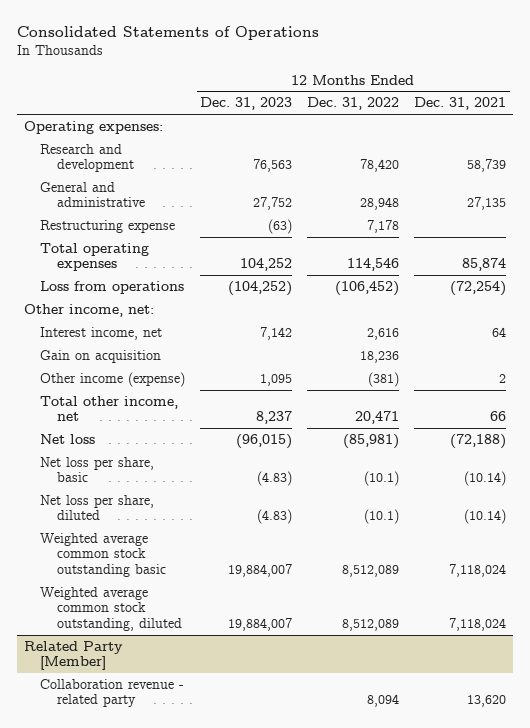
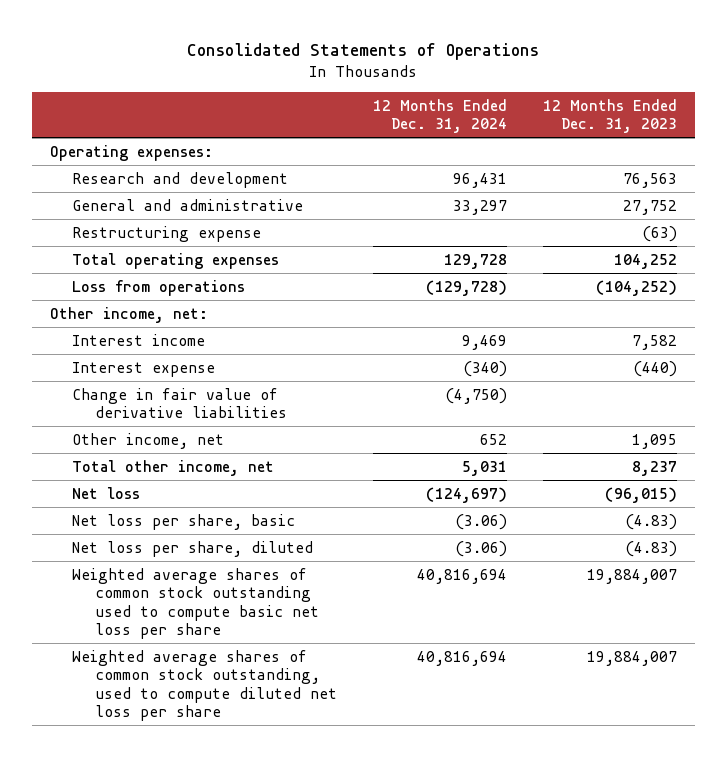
[307,97,400,111] Dec. 31, 2022 -> none
[413,97,506,111] Dec. 31, 2021 -> none
none -> [372,98,507,134] 12 Months Ended Dec. 31, 2024
[40,349,162,363] Gain on acquisition -> none
[40,326,163,340] Interest income, net -> [72,333,206,346] Interest income
[260,326,293,340] 7,142 -> [631,334,677,350] 7,582
none -> [72,361,216,377] Interest expense
none -> [72,387,287,419] Change in fair value of derivative liabilities
[40,371,186,387] Other income (expense) -> [72,432,225,449] Other income, net
[24,640,124,671] Related Party [Member] -> none
[40,678,185,708] Collaboration revenue - related party -> none
[40,532,166,577] Weighted average common stock outstanding basic -> [72,567,319,639] Weighted average shares of common stock outstanding used to compute basic net loss per share
[40,586,182,631] Weighted average common stock outstanding, diluted -> [72,649,337,721] Weighted average shares of common stock outstanding, used to compute diluted net loss per share

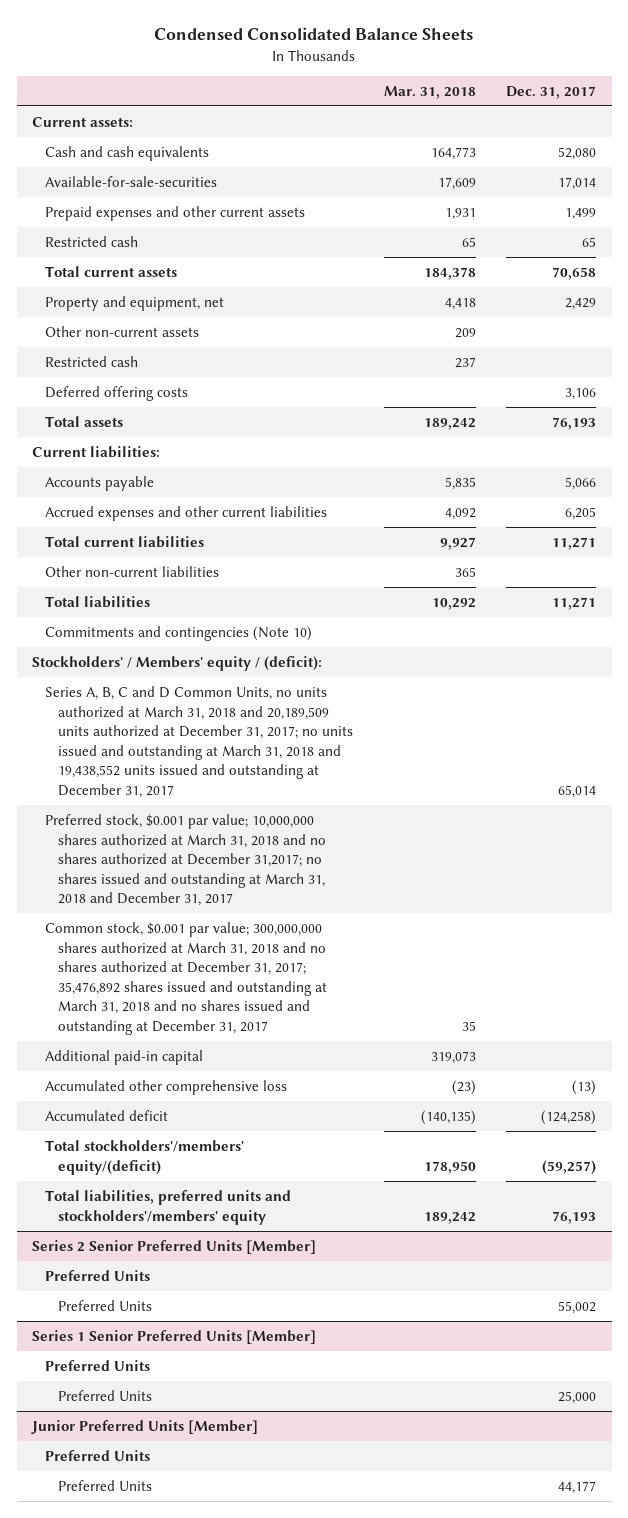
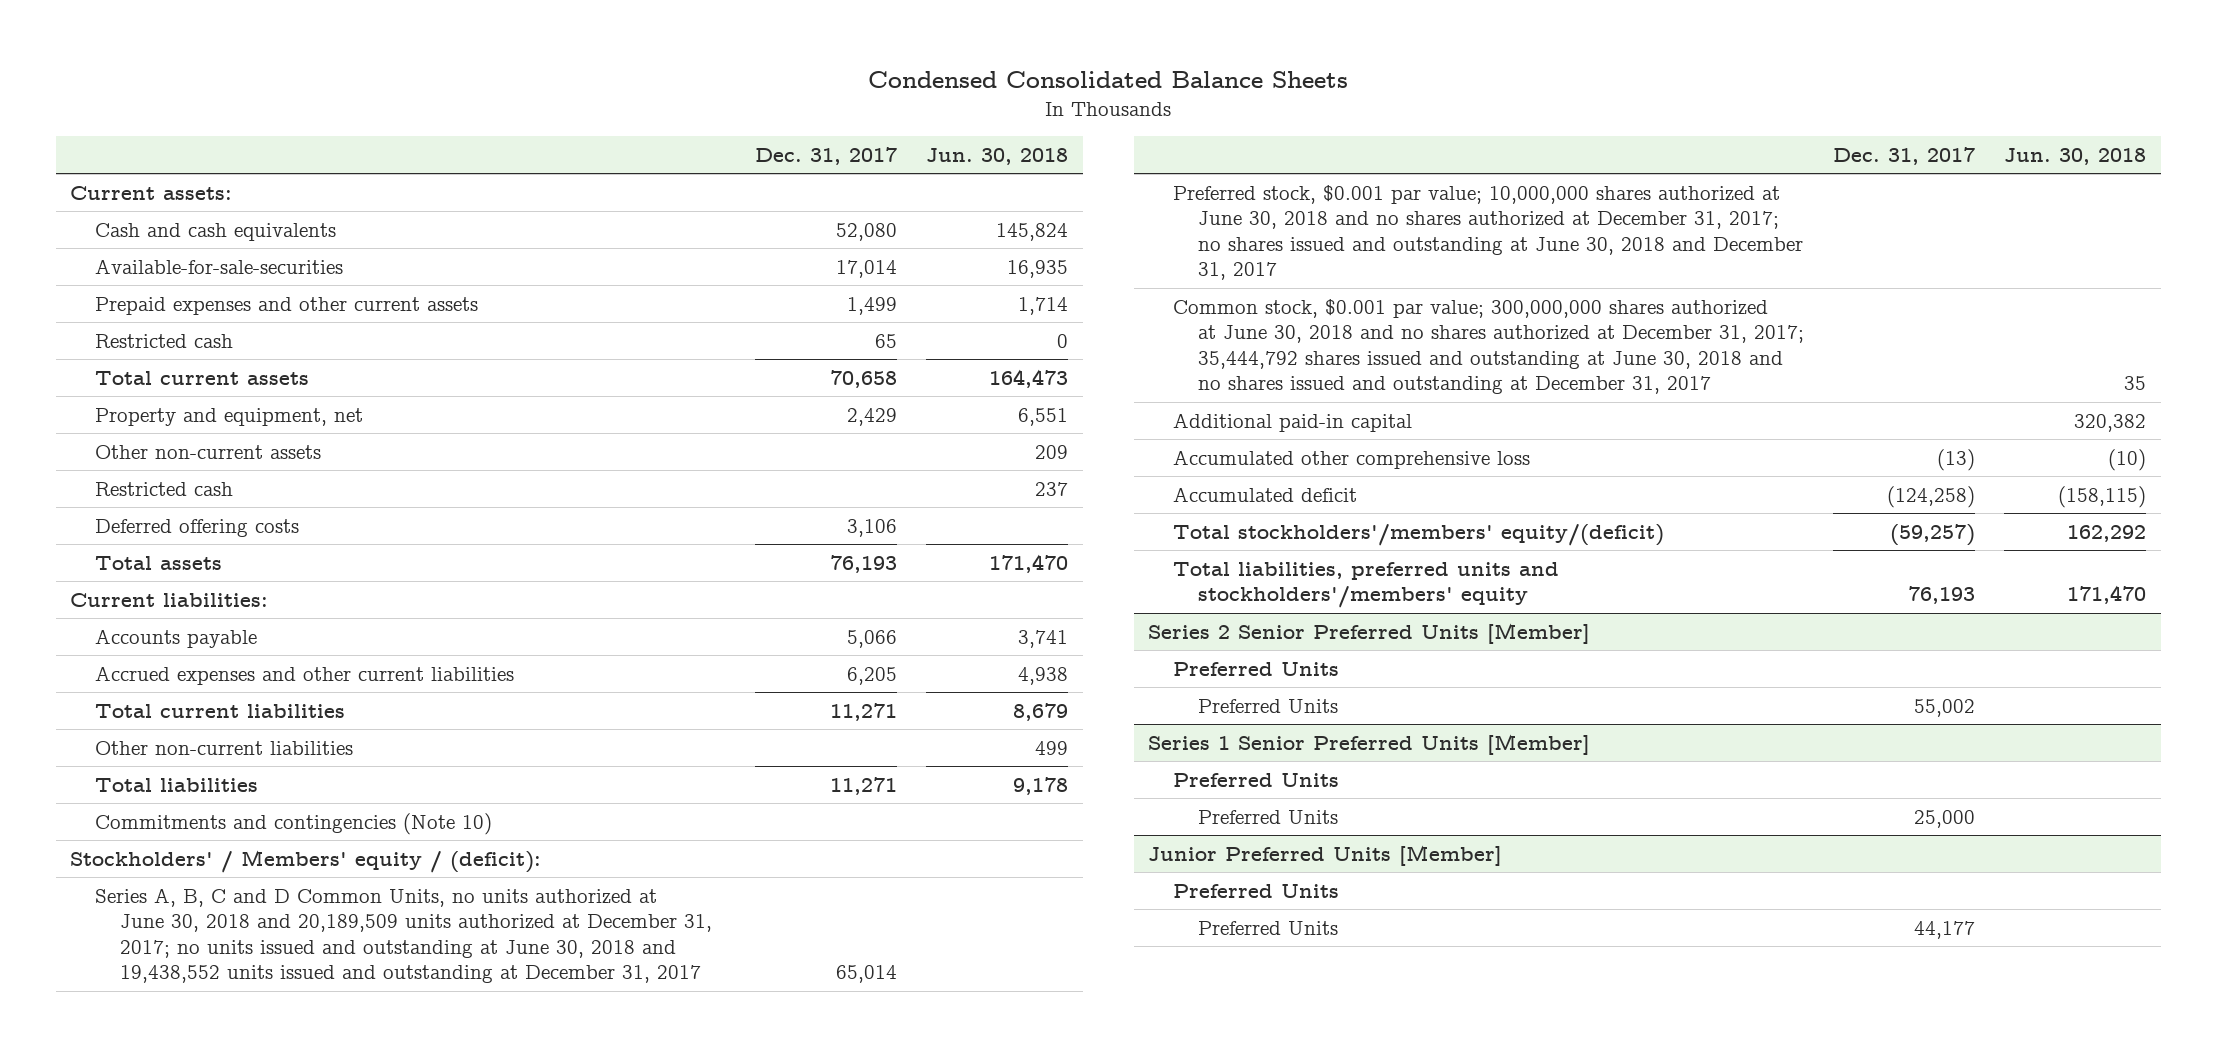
[383,85,476,99] Mar. 31, 2018 -> none
none -> [925,147,1068,165] Jun. 30, 2018
[45,686,354,798] Series A, B, C and D Common Units, no units authorized at March 31, 2018 and 20,189,509 units authorized at December 31, 2017; no units issued and outstanding at March 31, 2018 and 19,438,552 units issued and outstanding at December 31, 2017 -> [95,887,712,984] Series A, B, C and D Common Units, no units authorized at June 30, 2018 and 20,189,509 units authorized at December 31, 2017; no units issued and outstanding at June 30, 2018 and 19,438,552 units issued and outstanding at December 31, 2017
[45,814,327,907] Preferred stock, $0.001 par value; 10,000,000 shares authorized at March 31, 2018 and no shares authorized at December 31,2017; no shares issued and outstanding at March 31, 2018 and December 31, 2017 -> [1173,184,1804,281] Preferred stock, $0.001 par value; 10,000,000 shares authorized at June 30, 2018 and no shares authorized at December 31, 2017; no shares issued and outstanding at June 30, 2018 and December 31, 2017
[45,922,328,1035] Common stock, $0.001 par value; 300,000,000 shares authorized at March 31, 2018 and no shares authorized at December 31, 2017; 35,476,892 shares issued and outstanding at March 31, 2018 and no shares issued and outstanding at December 31, 2017 -> [1173,298,1805,395] Common stock, $0.001 par value; 300,000,000 shares authorized at June 30, 2018 and no shares authorized at December 31, 2017; 35,444,792 shares issued and outstanding at June 30, 2018 and no shares issued and outstanding at December 31, 2017

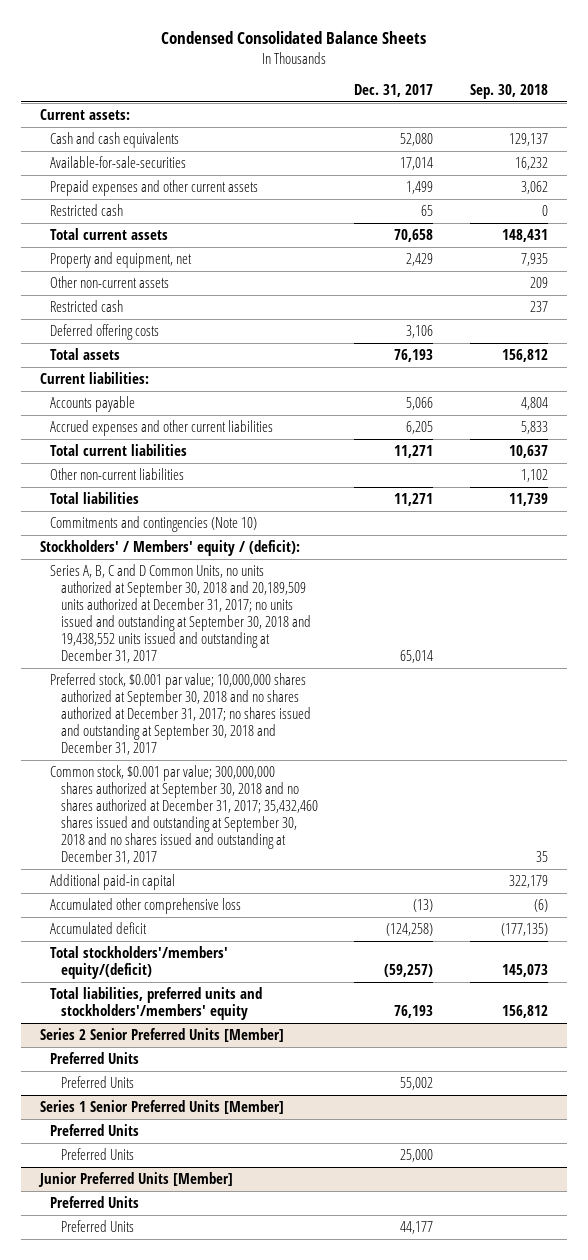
[925,147,1068,165] Jun. 30, 2018 -> none
none -> [470,84,549,100] Sep. 30, 2018
[95,887,712,984] Series A, B, C and D Common Units, no units authorized at June 30, 2018 and 20,189,509 units authorized at December 31, 2017; no units issued and outstanding at June 30, 2018 and 19,438,552 units issued and outstanding at December 31, 2017 -> [50,563,311,663] Series A, B, C and D Common Units, no units authorized at September 30, 2018 and 20,189,509 units authorized at December 31, 2017; no units issued and outstanding at September 30, 2018 and 19,438,552 units issued and outstanding at December 31, 2017
[1173,184,1804,281] Preferred stock, $0.001 par value; 10,000,000 shares authorized at June 30, 2018 and no shares authorized at December 31, 2017; no shares issued and outstanding at June 30, 2018 and December 31, 2017 -> [50,672,311,755] Preferred stock, $0.001 par value; 10,000,000 shares authorized at September 30, 2018 and no shares authorized at December 31, 2017; no shares issued and outstanding at September 30, 2018 and December 31, 2017
[1173,298,1805,395] Common stock, $0.001 par value; 300,000,000 shares authorized at June 30, 2018 and no shares authorized at December 31, 2017; 35,444,792 shares issued and outstanding at June 30, 2018 and no shares issued and outstanding at December 31, 2017 -> [50,764,318,864] Common stock, $0.001 par value; 300,000,000 shares authorized at September 30, 2018 and no shares authorized at December 31, 2017; 35,432,460 shares issued and outstanding at September 30, 2018 and no shares issued and outstanding at December 31, 2017

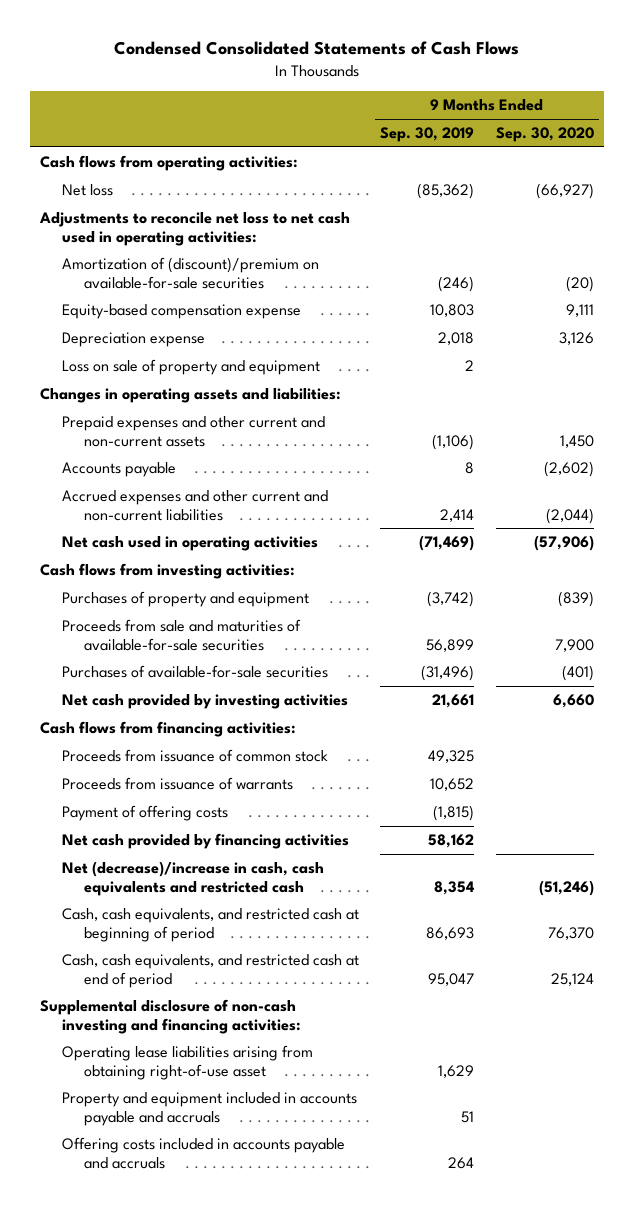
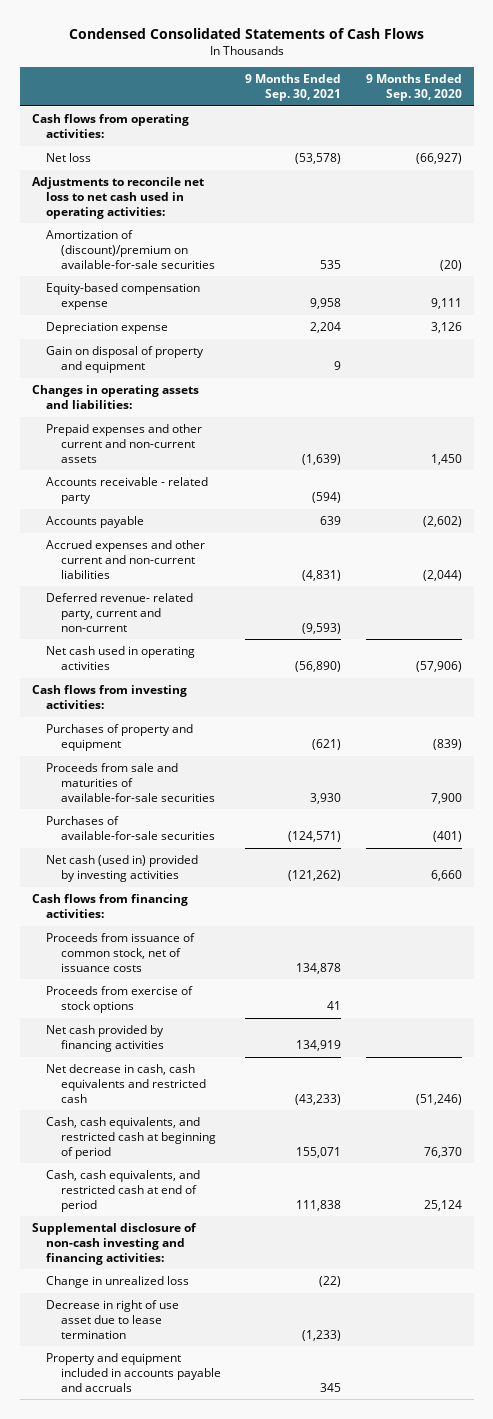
[380,127,475,143] Sep. 30, 2019 -> none
none -> [245,74,342,102] 9 Months Ended Sep. 30, 2021
[62,359,321,376] Loss on sale of property and equipment -> [46,346,205,374] Gain on disposal of property and equipment
none -> [46,477,209,505] Accounts receivable - related party
none -> [46,593,194,632] Deferred revenue- related party, current and non-current
[62,694,349,710] Net cash provided by investing activities -> [46,855,199,883] Net cash (used in) provided by investing activities
[62,777,294,791] Proceeds from issuance of warrants -> none
[62,805,229,822] Payment of offering costs -> none
[62,749,329,763] Proceeds from issuance of common stock -> [46,933,196,972] Proceeds from issuance of common stock, net of issuance costs
none -> [46,986,194,1014] Proceeds from exercise of stock options
[62,861,325,896] Net (decrease)/increase in cash, cash equivalents and restricted cash -> [46,1064,206,1103] Net decrease in cash, cash equivalents and restricted cash
[62,1045,314,1080] Operating lease liabilities arising from obtaining right-of-use asset -> none
none -> [46,1276,190,1289] Change in unrealized loss
none -> [46,1300,180,1339] Decrease in right of use asset due to lease termination
[62,1137,346,1169] Offering costs included in accounts payable and accruals -> none

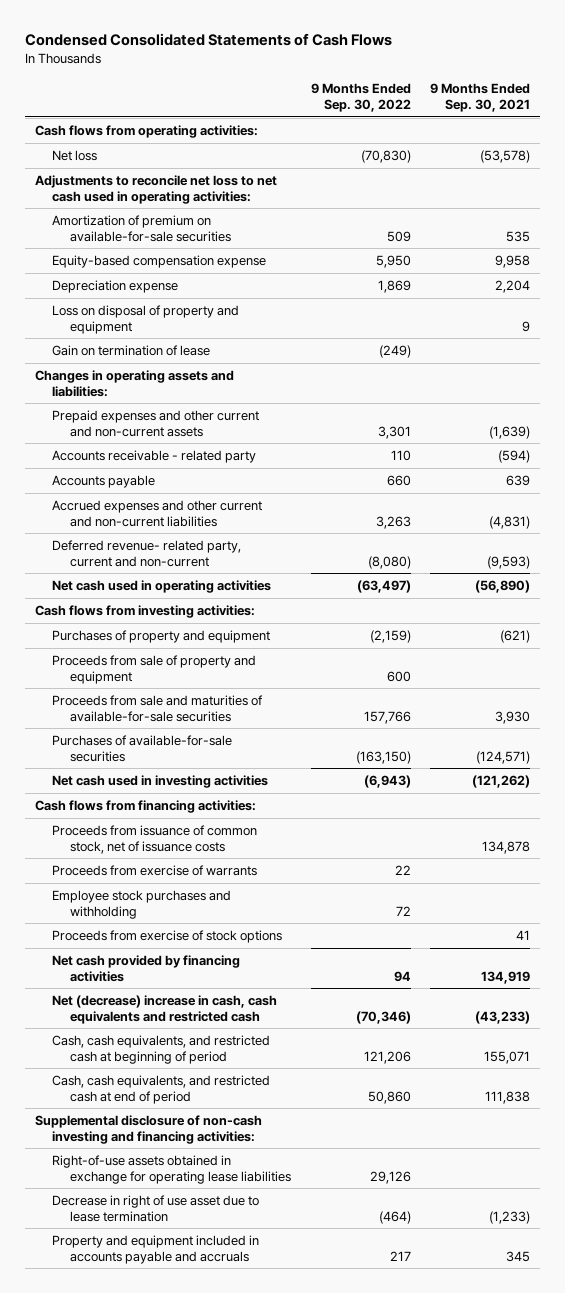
[365,74,462,102] 9 Months Ended Sep. 30, 2020 -> none
none -> [310,83,411,113] 9 Months Ended Sep. 30, 2022
[46,230,215,269] Amortization of (discount)/premium on available-for-sale securities -> [52,215,232,242] Amortization of premium on available-for-sale securities
[46,346,205,374] Gain on disposal of property and equipment -> [52,305,240,334] Loss on disposal of property and equipment
none -> [52,345,211,357] Gain on termination of lease
none -> [52,655,257,684] Proceeds from sale of property and equipment
[46,855,199,883] Net cash (used in) provided by investing activities -> [52,775,269,789] Net cash used in investing activities
none -> [52,865,258,877] Proceeds from exercise of warrants
none -> [52,890,232,919] Employee stock purchases and withholding
[46,1064,206,1103] Net decrease in cash, cash equivalents and restricted cash -> [52,995,278,1024] Net (decrease) increase in cash, cash equivalents and restricted cash
[46,1276,190,1289] Change in unrealized loss -> none
none -> [52,1155,292,1184] Right-of-use assets obtained in exchange for operating lease liabilities

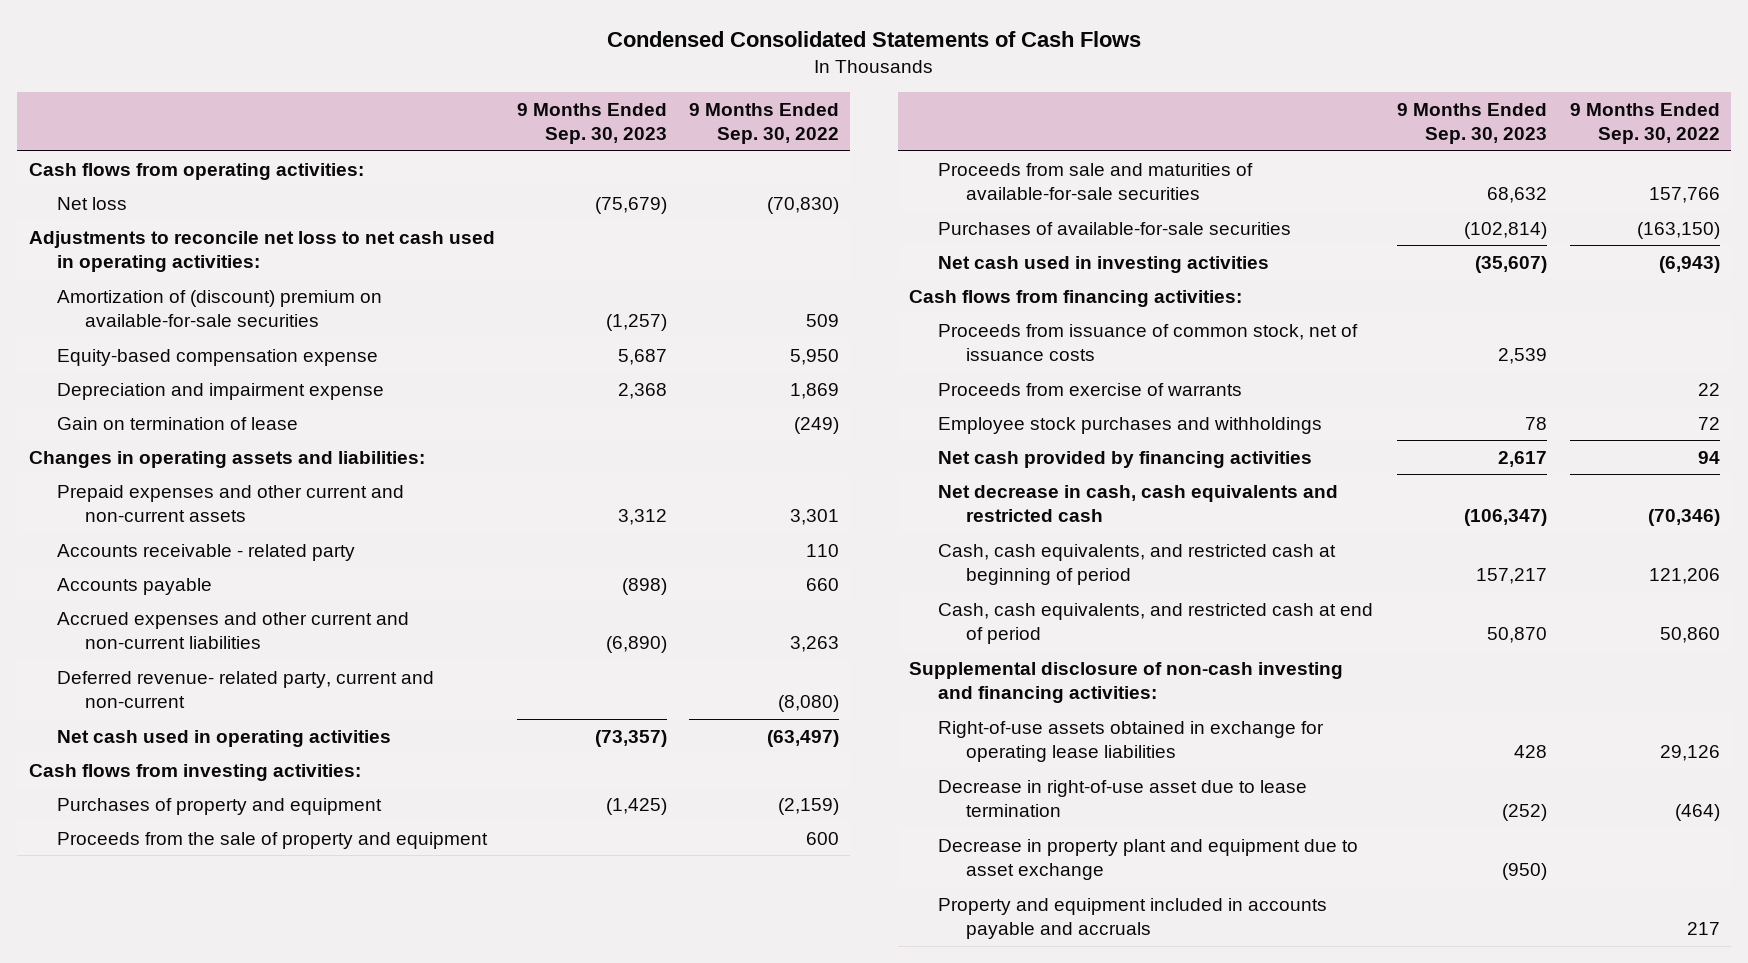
[430,83,531,113] 9 Months Ended Sep. 30, 2021 -> none
none -> [516,102,667,145] 9 Months Ended Sep. 30, 2023
[52,215,232,242] Amortization of premium on available-for-sale securities -> [56,289,382,328] Amortization of (discount) premium on available-for-sale securities
[52,305,240,334] Loss on disposal of property and equipment -> none
[52,280,179,294] Depreciation expense -> [56,382,384,400] Depreciation and impairment expense
[52,655,257,684] Proceeds from sale of property and equipment -> [56,831,488,849] Proceeds from the sale of property and equipment
[52,930,283,944] Proceeds from exercise of stock options -> none
[52,890,232,919] Employee stock purchases and withholding -> [937,416,1322,434] Employee stock purchases and withholdings
[52,995,278,1024] Net (decrease) increase in cash, cash equivalents and restricted cash -> [937,484,1338,523] Net decrease in cash, cash equivalents and restricted cash
[52,1195,260,1222] Decrease in right of use asset due to lease termination -> [937,779,1307,818] Decrease in right-of-use asset due to lease termination
none -> [937,838,1358,881] Decrease in property plant and equipment due to asset exchange

